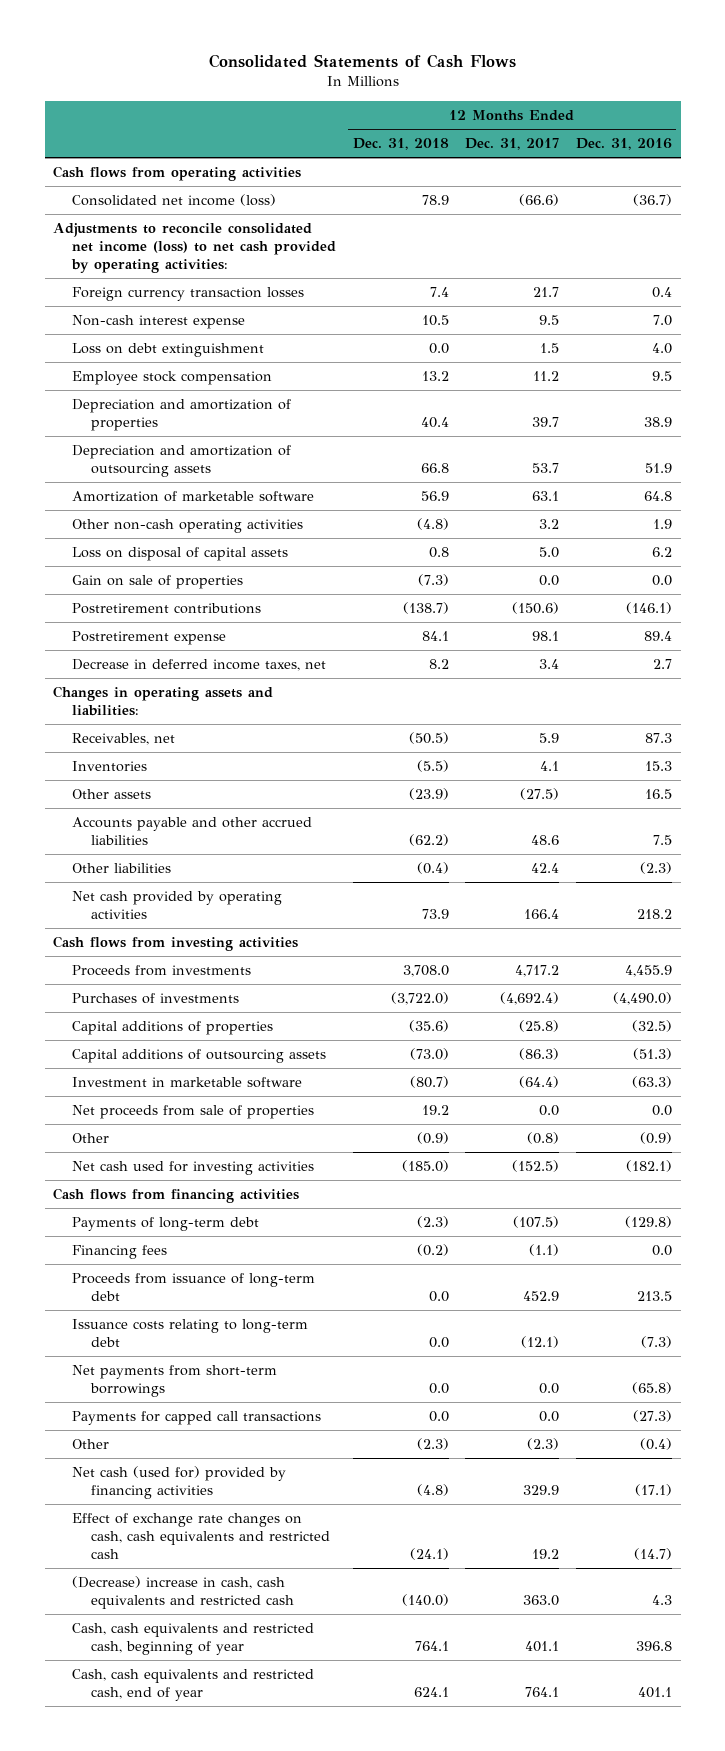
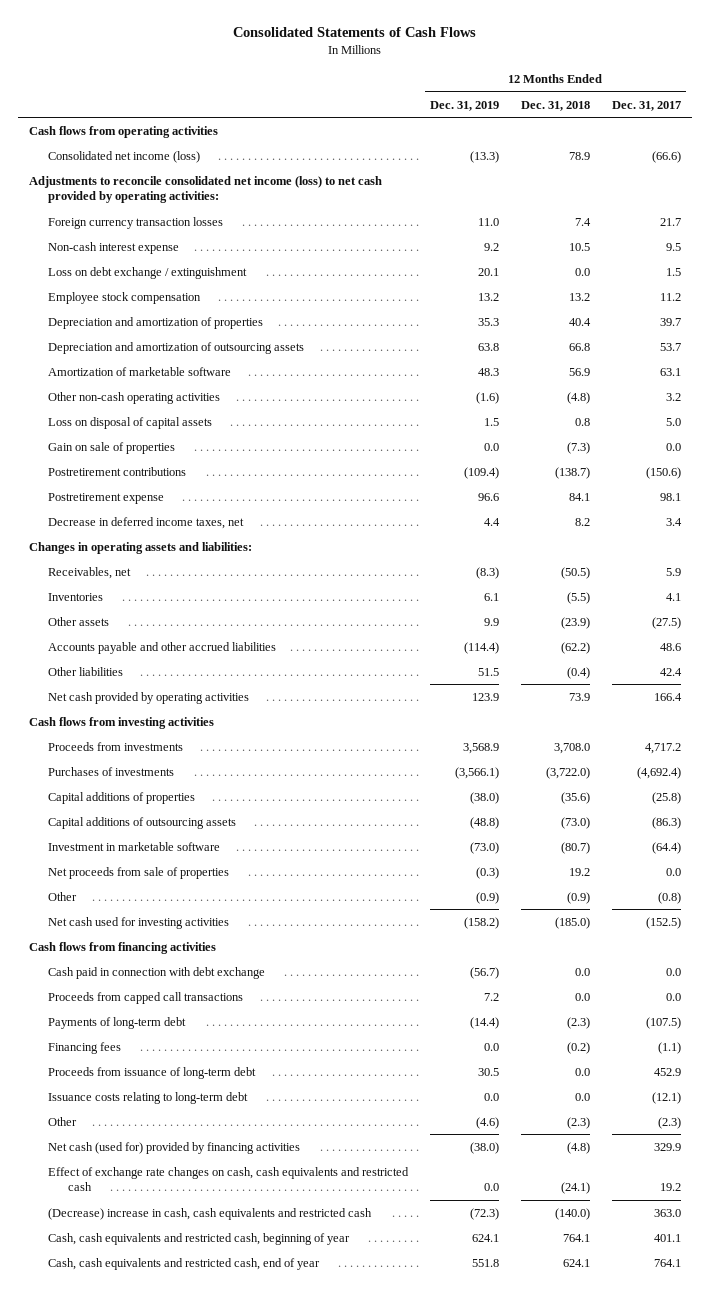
[576,138,673,151] Dec. 31, 2016 -> none
none -> [430,100,500,111] Dec. 31, 2019
[71,343,264,358] Loss on debt extinguishment -> [48,266,248,279] Loss on debt exchange / extinguishment
none -> [48,966,266,979] Cash paid in connection with debt exchange
none -> [48,991,244,1004] Proceeds from capped call transactions
[71,1365,277,1398] Net payments from short-term borrowings -> none
[71,1411,321,1426] Payments for capped call transactions -> none

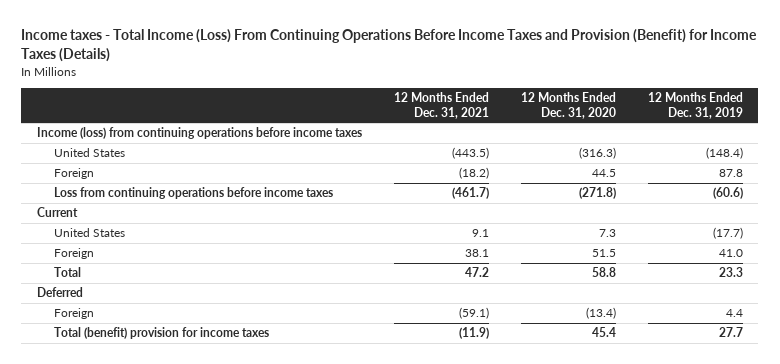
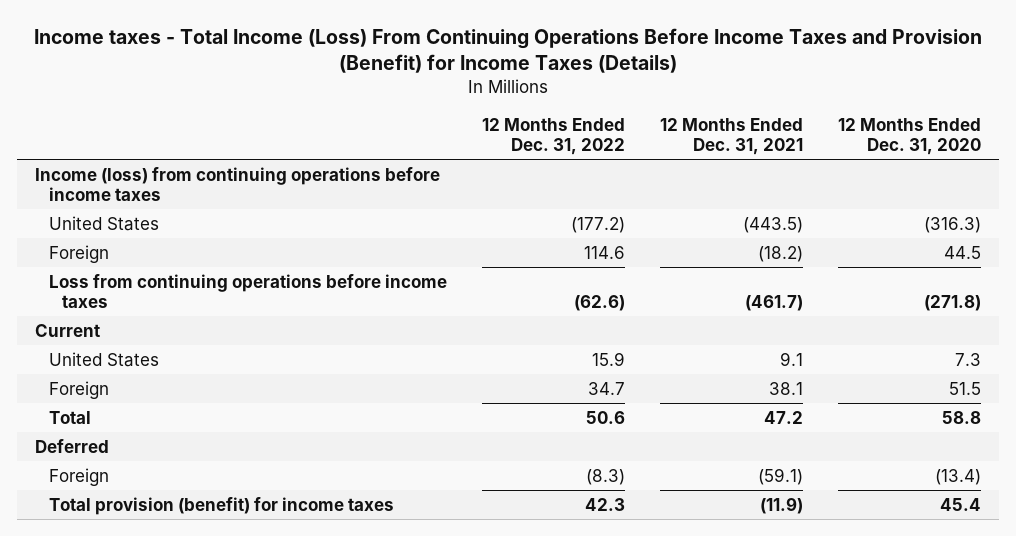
[647,92,743,119] 12 Months Ended Dec. 31, 2019 -> none
none -> [481,117,625,156] 12 Months Ended Dec. 31, 2022
[54,327,270,340] Total (benefit) provision for income taxes -> [48,496,394,515] Total provision (benefit) for income taxes

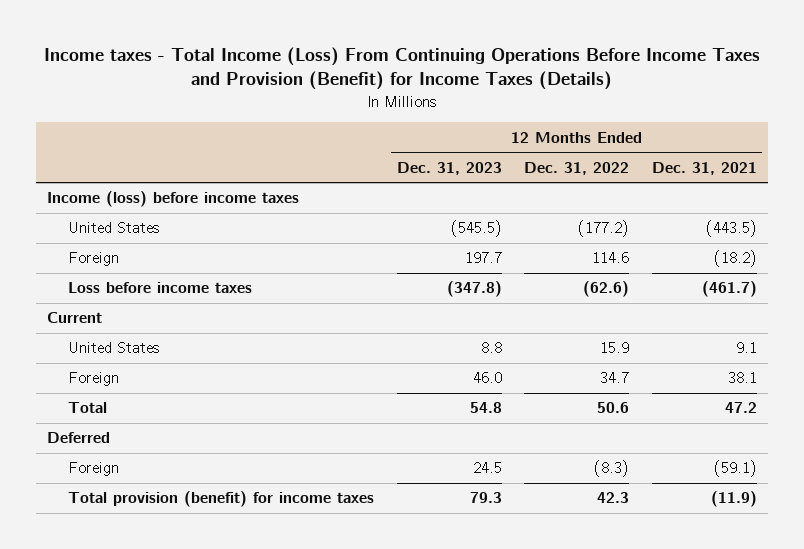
[838,117,982,156] 12 Months Ended Dec. 31, 2020 -> none
none -> [396,161,502,175] Dec. 31, 2023
[34,166,440,201] Income (loss) from continuing operations before income taxes -> [47,191,300,208] Income (loss) before income taxes
[48,273,447,308] Loss from continuing operations before income taxes -> [68,282,253,294] Loss before income taxes

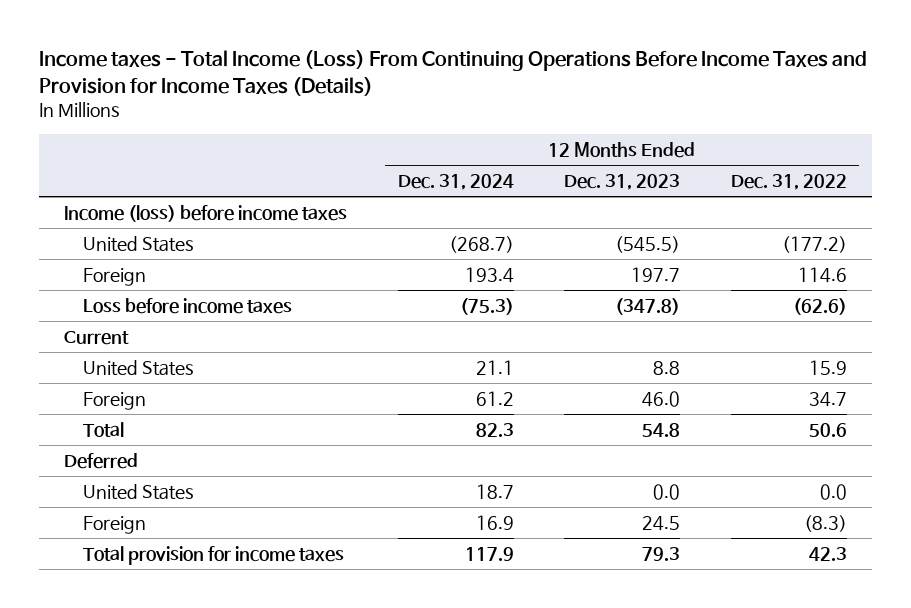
[44,46,761,91] Income taxes - Total Income (Loss) From Continuing Operations Before Income Taxes and Provision (Benefit) for Income Taxes (Details) -> [39,50,868,97] Income taxes - Total Income (Loss) From Continuing Operations Before Income Taxes and Provision for Income Taxes (Details)
[651,161,757,175] Dec. 31, 2021 -> none
none -> [397,173,514,190] Dec. 31, 2024
none -> [83,483,195,500] United States
[68,491,375,508] Total provision (benefit) for income taxes -> [83,545,345,565] Total provision for income taxes

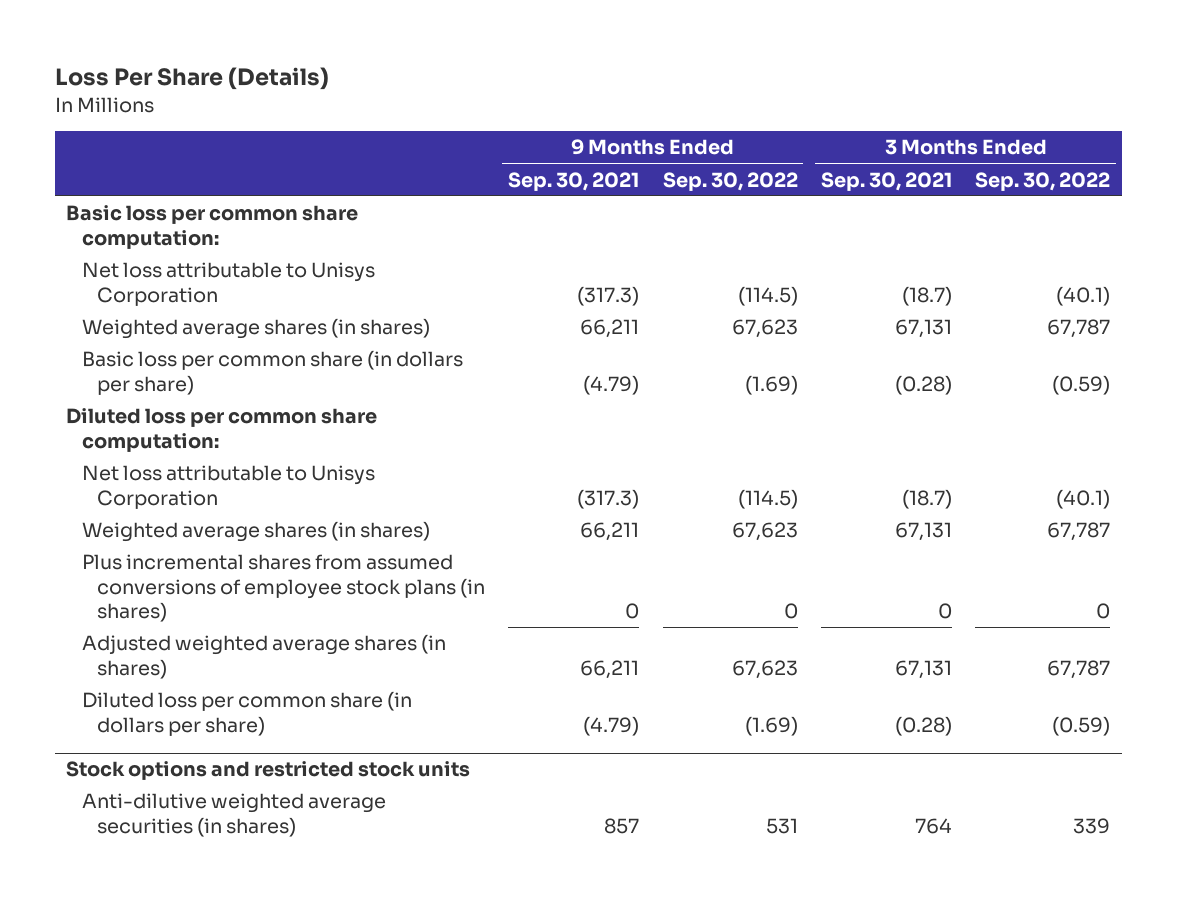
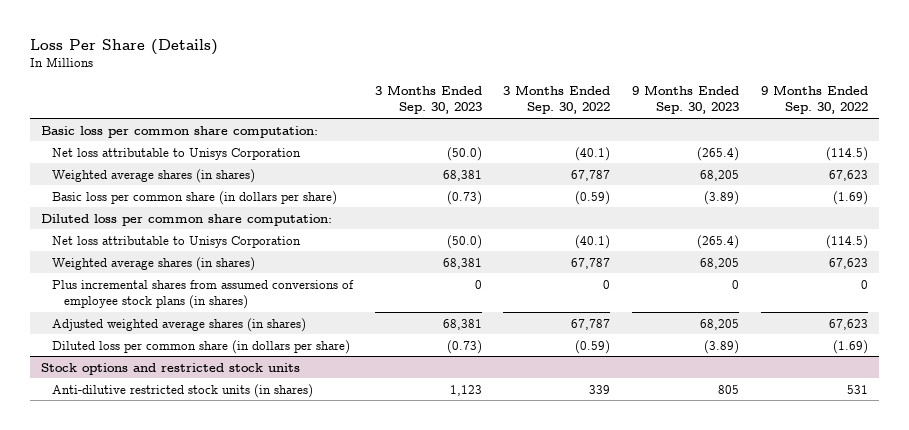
[508,171,640,191] Sep. 30, 2021 -> none
[820,171,952,191] Sep. 30, 2021 -> none
none -> [374,85,482,115] 3 Months Ended Sep. 30, 2023
none -> [632,85,740,115] 9 Months Ended Sep. 30, 2023
[81,793,386,837] Anti-dilutive weighted average securities (in shares) -> [52,383,314,398] Anti-dilutive restricted stock units (in shares)

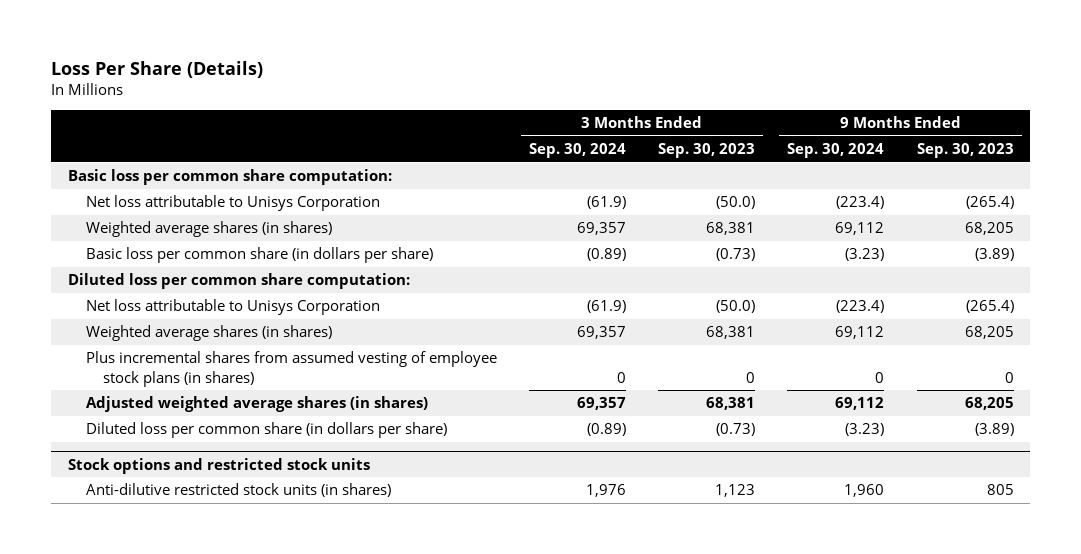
[503,85,611,115] 3 Months Ended Sep. 30, 2022 -> none
[760,85,868,115] 9 Months Ended Sep. 30, 2022 -> none
none -> [528,143,626,159] Sep. 30, 2024
none -> [787,143,885,159] Sep. 30, 2024
[52,279,355,309] Plus incremental shares from assumed conversions of employee stock plans (in shares) -> [85,351,497,387] Plus incremental shares from assumed vesting of employee stock plans (in shares)

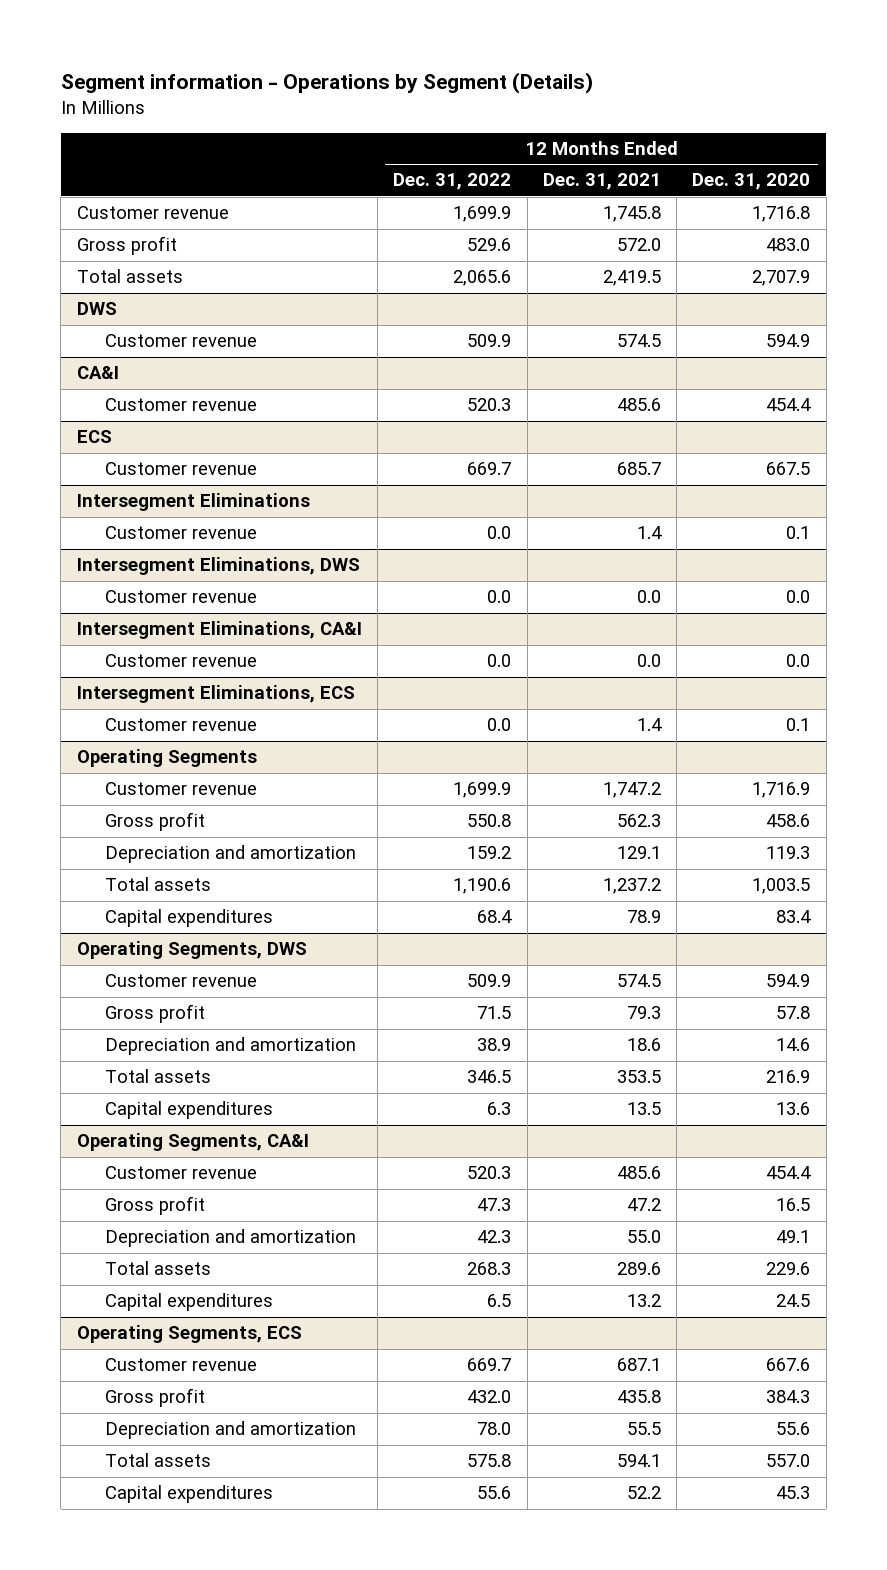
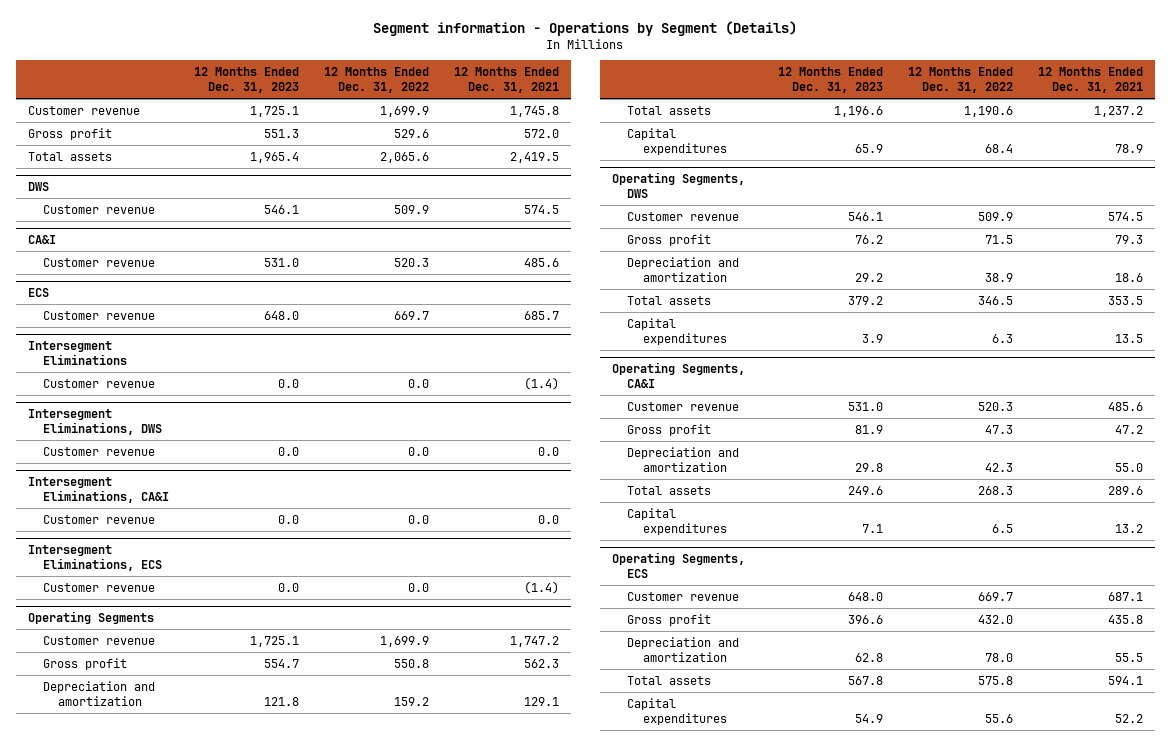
[692,173,811,191] Dec. 31, 2020 -> none
none -> [193,67,299,93] 12 Months Ended Dec. 31, 2023
[636,526,662,540] 1.4 -> [523,376,559,390] (1.4)
[636,718,662,732] 1.4 -> [523,580,559,594] (1.4)

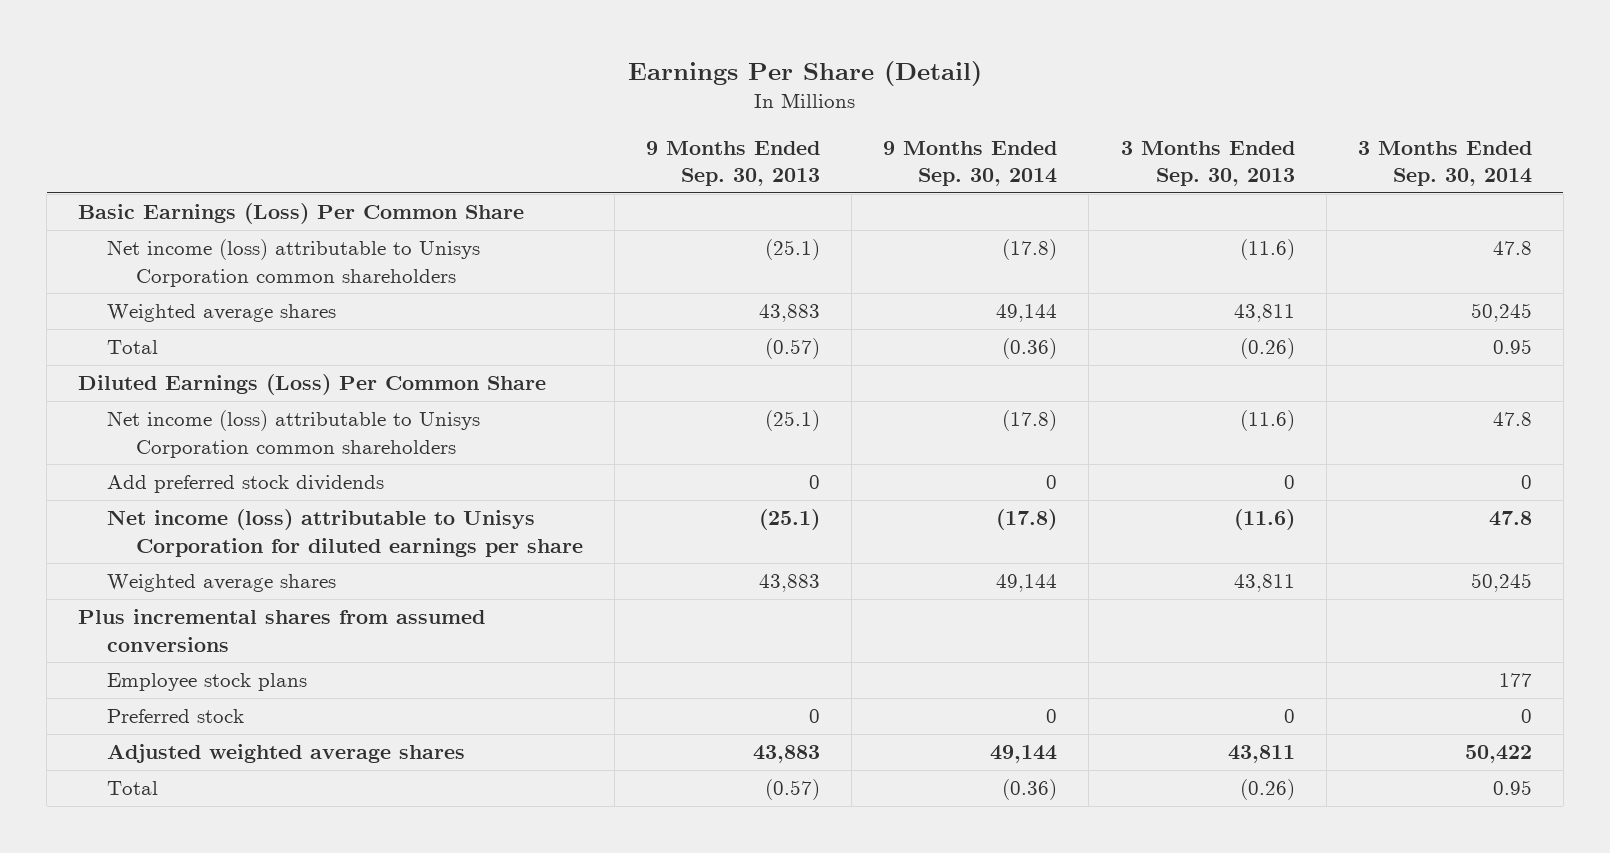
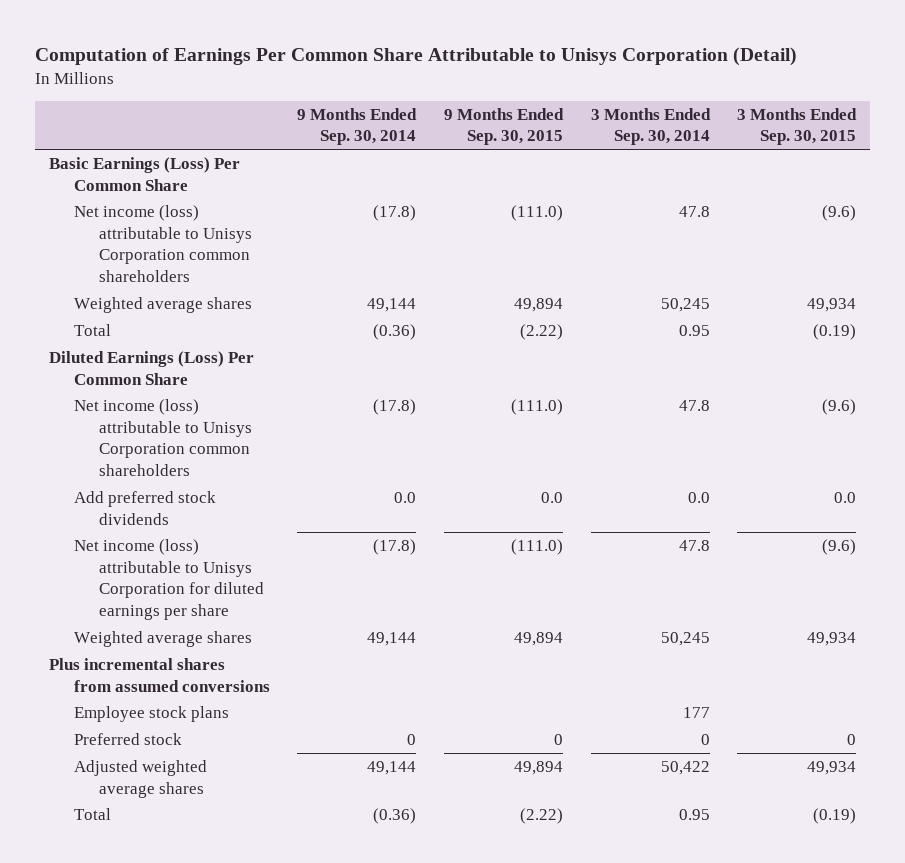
[628,60,983,86] Earnings Per Share (Detail) -> [34,46,797,66] Computation of Earnings Per Common Share Attributable to Unisys Corporation (Detail)
[646,140,821,187] 9 Months Ended Sep. 30, 2013 -> none
[1120,140,1295,187] 3 Months Ended Sep. 30, 2013 -> none
none -> [444,107,565,146] 9 Months Ended Sep. 30, 2015
none -> [737,107,858,146] 3 Months Ended Sep. 30, 2015
[1046,475,1058,490] 0 -> [394,491,417,503] 0.0
[1520,475,1532,490] 0 -> [687,491,710,503] 0.0

